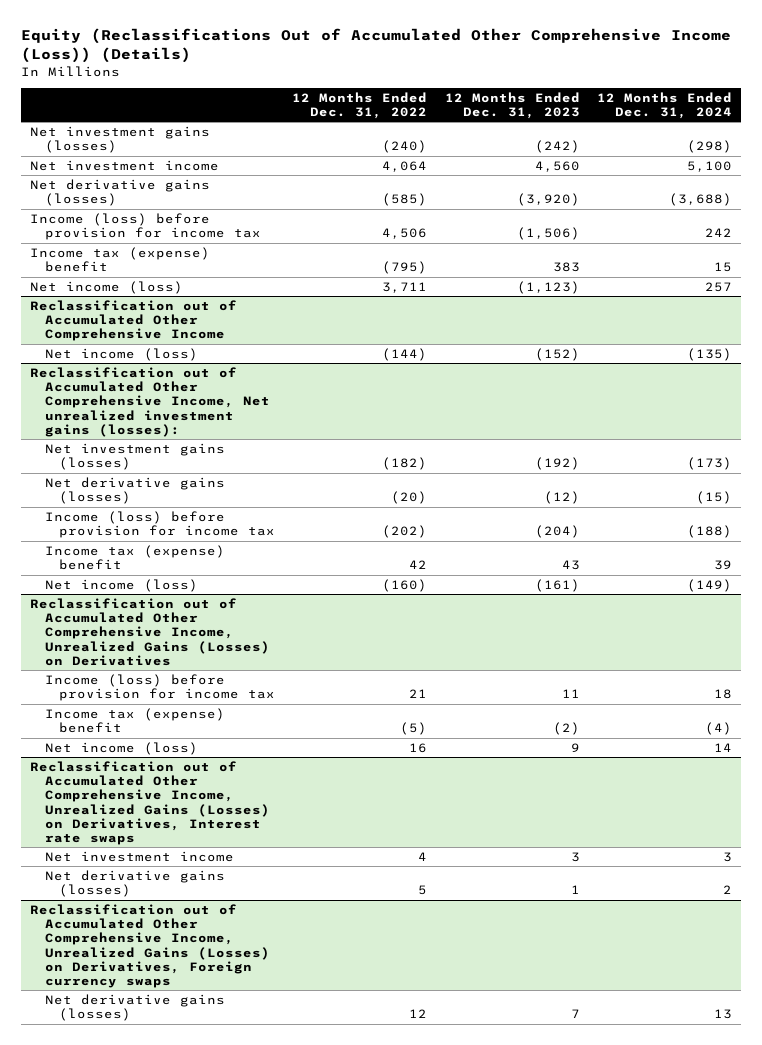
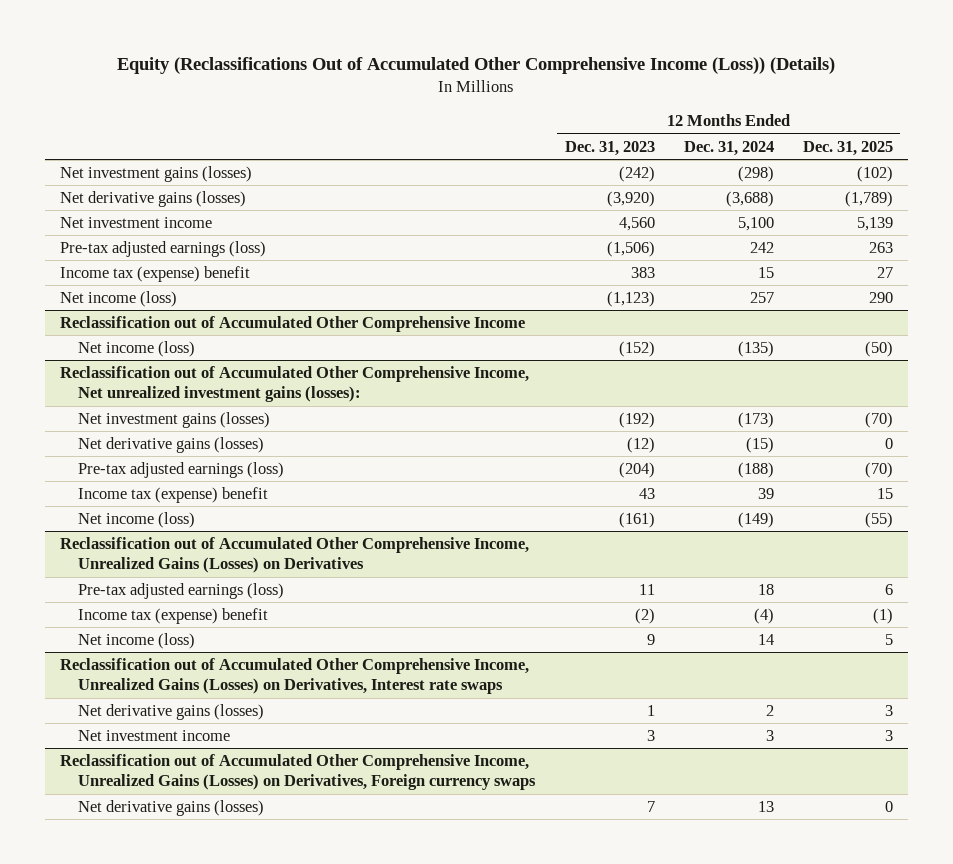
[292,91,428,119] 12 Months Ended Dec. 31, 2022 -> none
none -> [802,140,893,156] Dec. 31, 2025
[29,159,219,171] Net investment income -> [59,216,212,228] Net investment income
[29,212,261,241] Income (loss) before provision for income tax -> [59,240,266,257] Pre-tax adjusted earnings (loss)
[44,510,276,539] Income (loss) before provision for income tax -> [78,461,285,478] Pre-tax adjusted earnings (loss)
[44,673,276,702] Income (loss) before provision for income tax -> [78,582,285,599] Pre-tax adjusted earnings (loss)
[44,850,234,862] Net investment income -> [78,729,231,741] Net investment income

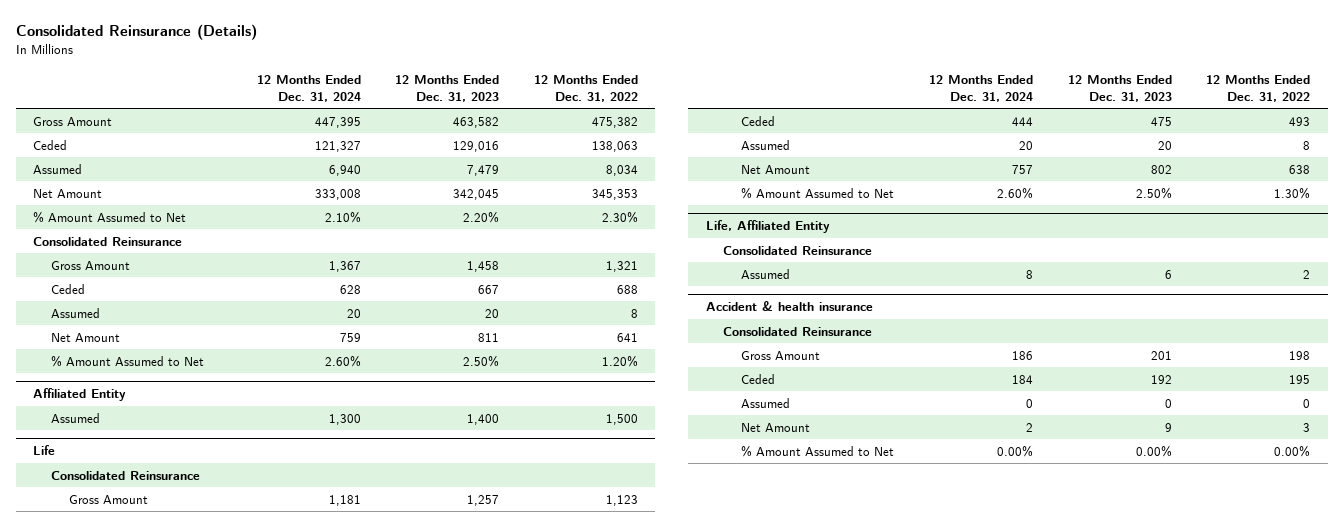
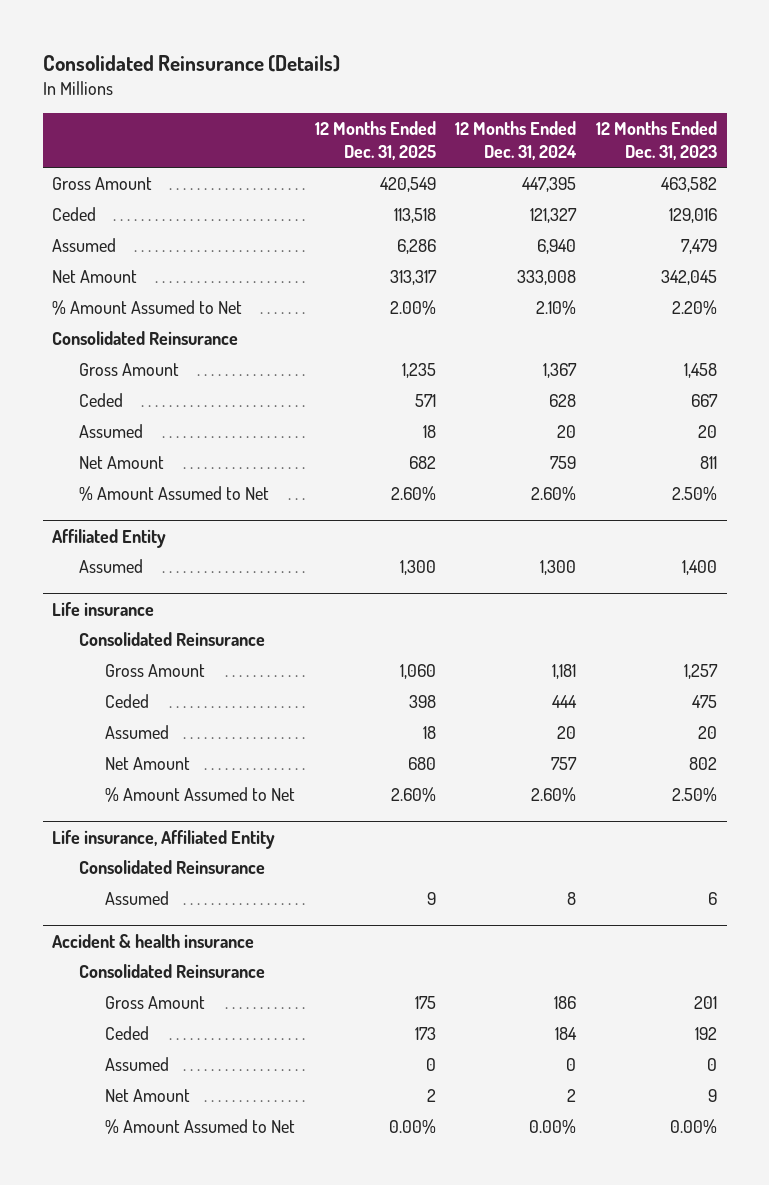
[534,74,639,102] 12 Months Ended Dec. 31, 2022 -> none
none -> [314,121,436,161] 12 Months Ended Dec. 31, 2025
[33,445,56,456] Life -> [52,601,155,616] Life insurance
[705,220,830,234] Life, Affiliated Entity -> [52,829,276,849] Life insurance, Affiliated Entity

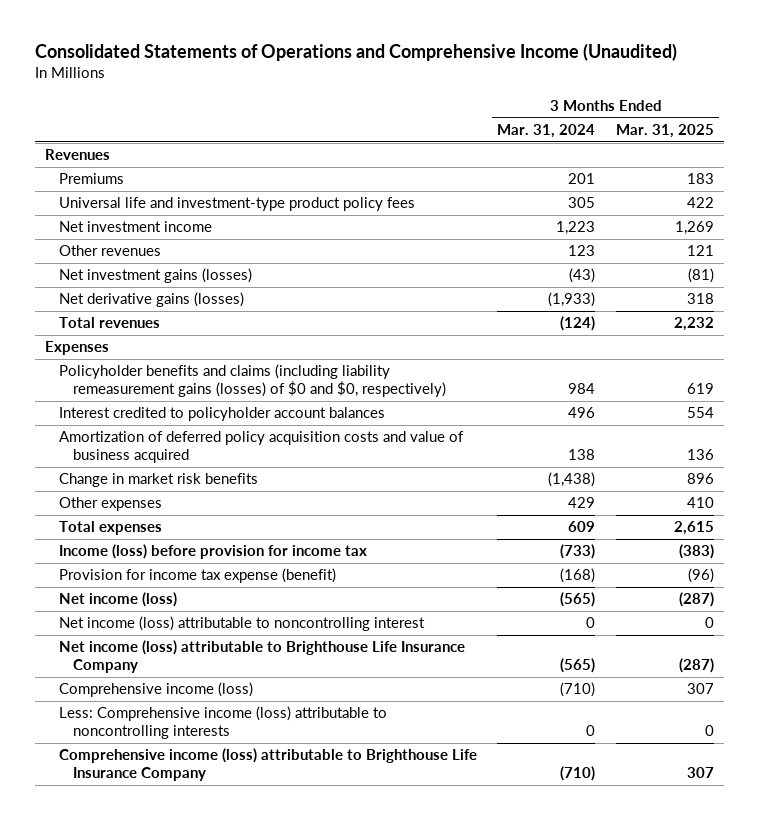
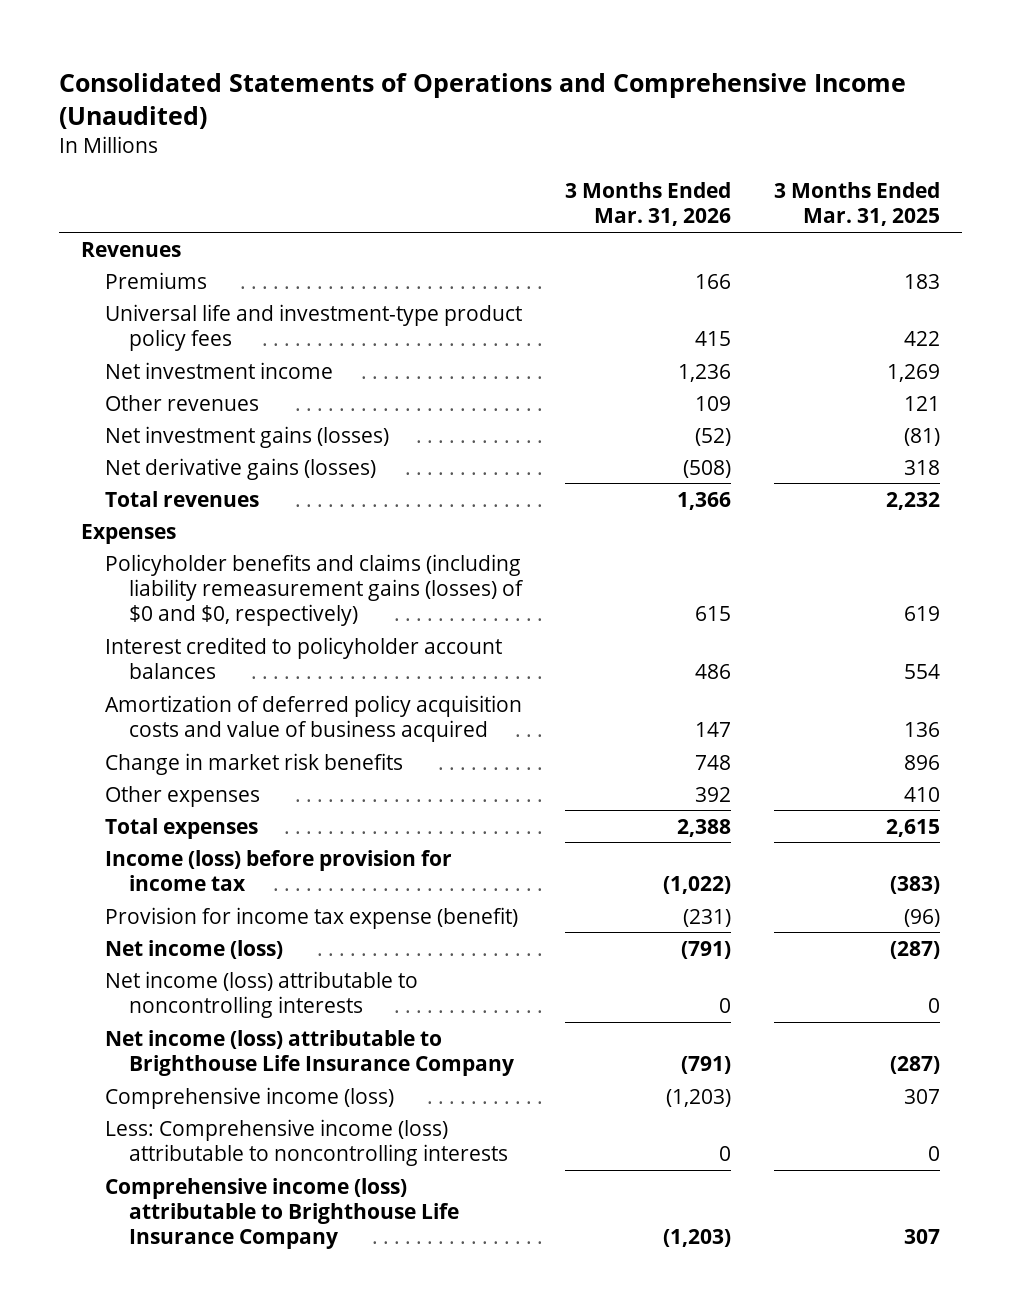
[497,124,596,139] Mar. 31, 2024 -> none
none -> [564,182,731,227] 3 Months Ended Mar. 31, 2026
[58,616,425,632] Net income (loss) attributable to noncontrolling interest -> [104,970,418,1019] Net income (loss) attributable to noncontrolling interests

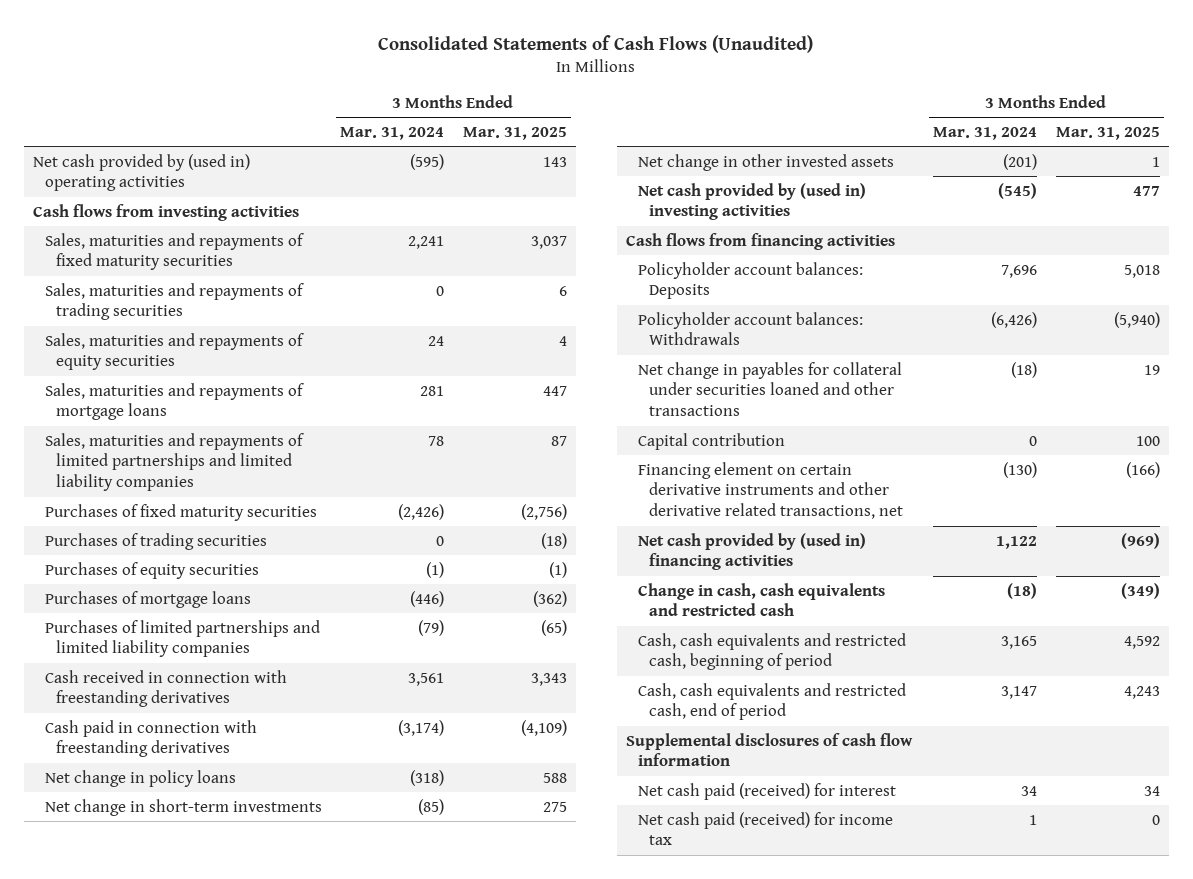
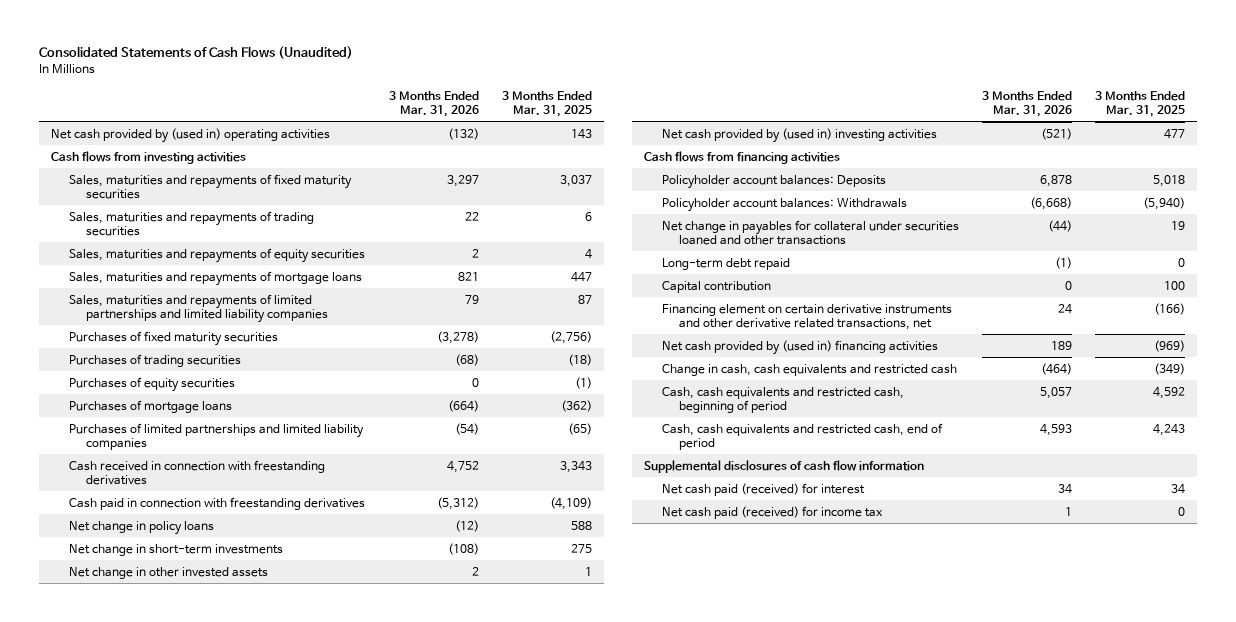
[340,126,445,140] Mar. 31, 2024 -> none
none -> [388,90,479,117] 3 Months Ended Mar. 31, 2026
none -> [661,257,790,270] Long-term debt repaid

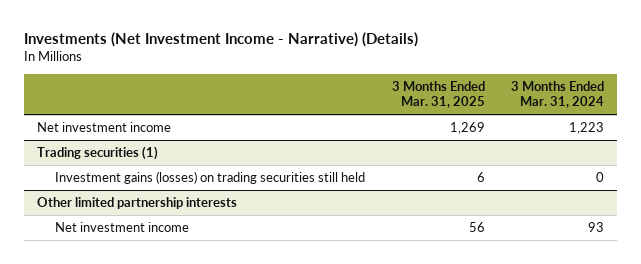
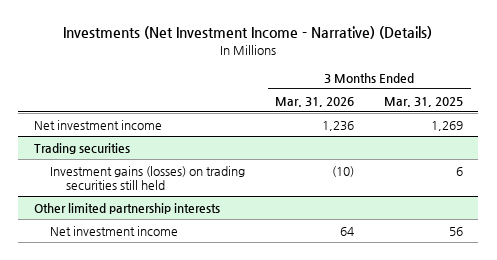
[511,81,605,109] 3 Months Ended Mar. 31, 2024 -> none
none -> [275,96,355,107] Mar. 31, 2026
[36,146,158,161] Trading securities (1) -> [33,142,130,154] Trading securities

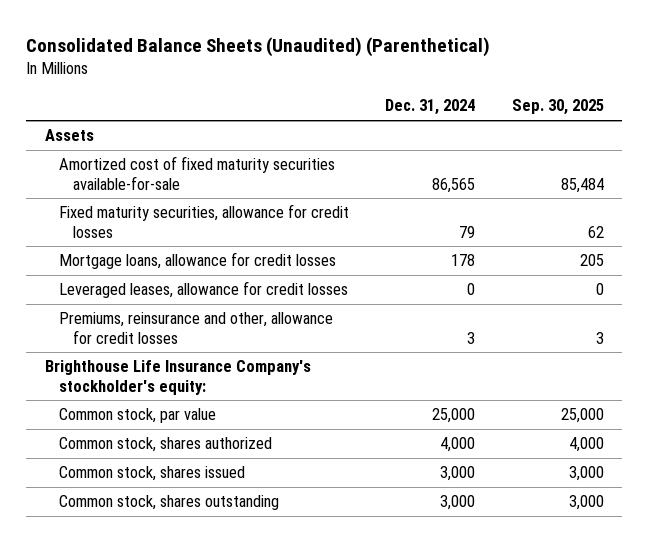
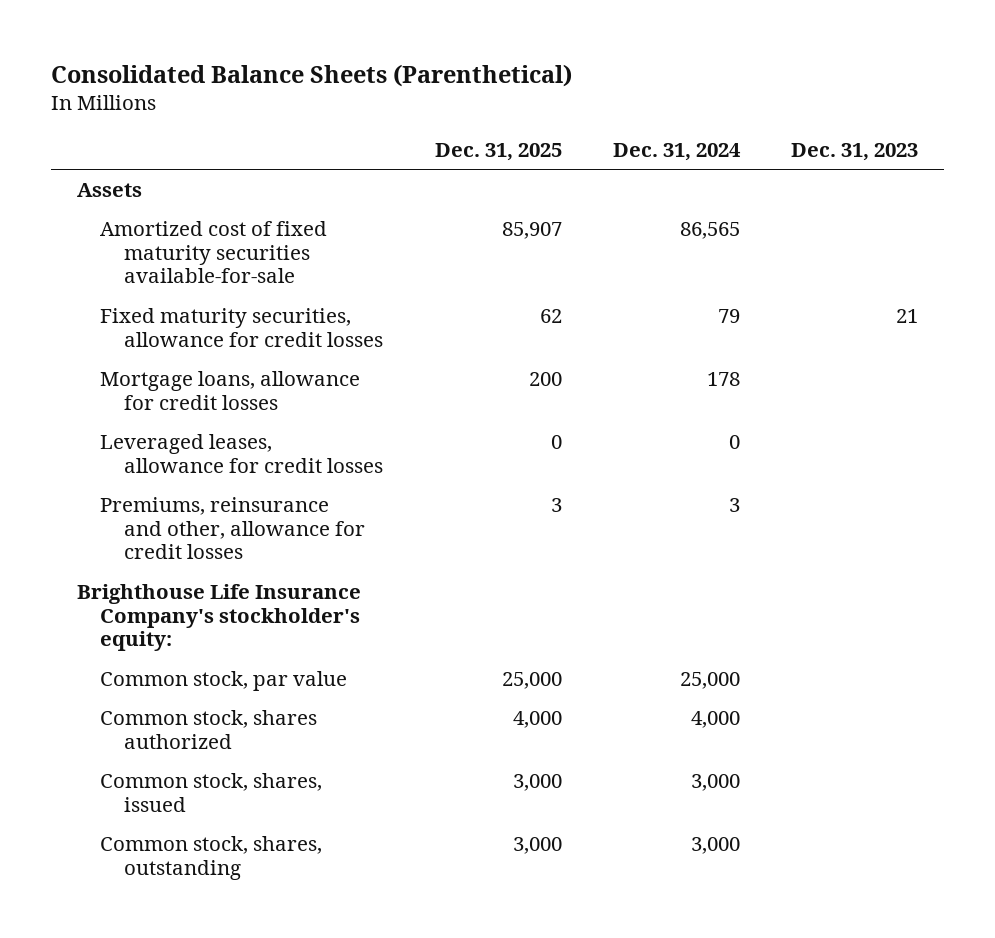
[26,37,491,58] Consolidated Balance Sheets (Unaudited) (Parenthetical) -> [51,63,573,87] Consolidated Balance Sheets (Parenthetical)
[511,99,604,116] Sep. 30, 2025 -> none
none -> [434,143,562,162] Dec. 31, 2025
none -> [791,143,919,162] Dec. 31, 2023
[58,466,245,482] Common stock, shares issued -> [100,772,323,812] Common stock, shares, issued
[58,495,279,511] Common stock, shares outstanding -> [100,835,323,880] Common stock, shares, outstanding

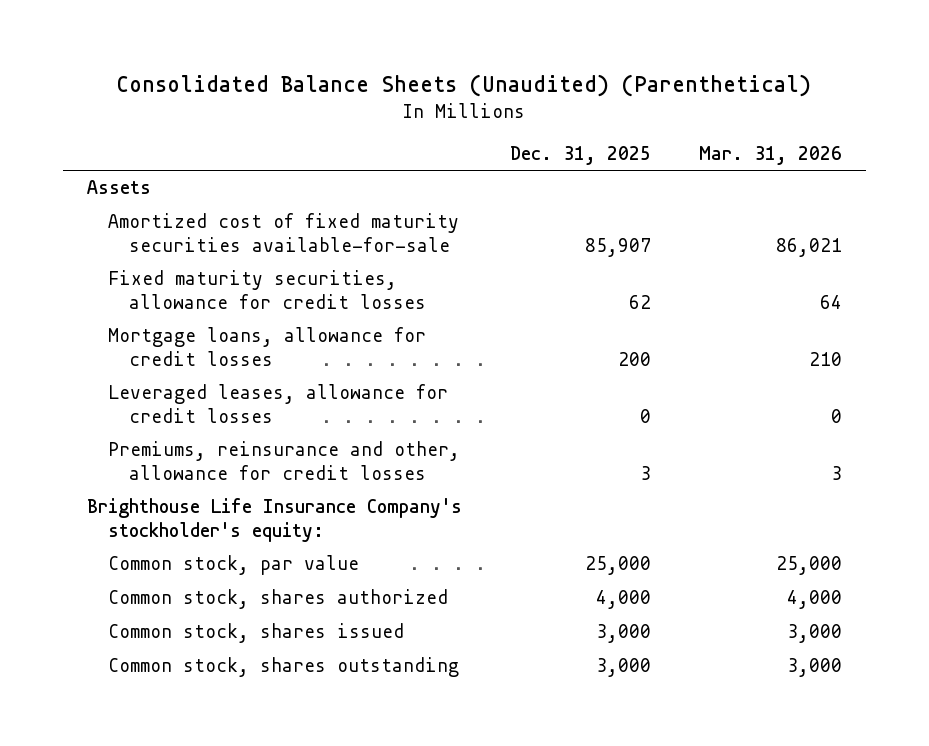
[51,63,573,87] Consolidated Balance Sheets (Parenthetical) -> [116,74,812,98] Consolidated Balance Sheets (Unaudited) (Parenthetical)
[613,143,742,162] Dec. 31, 2024 -> none
[791,143,919,162] Dec. 31, 2023 -> none
none -> [699,145,843,165] Mar. 31, 2026
[100,772,323,812] Common stock, shares, issued -> [107,623,404,644] Common stock, shares issued
[100,835,323,880] Common stock, shares, outstanding -> [107,657,459,678] Common stock, shares outstanding

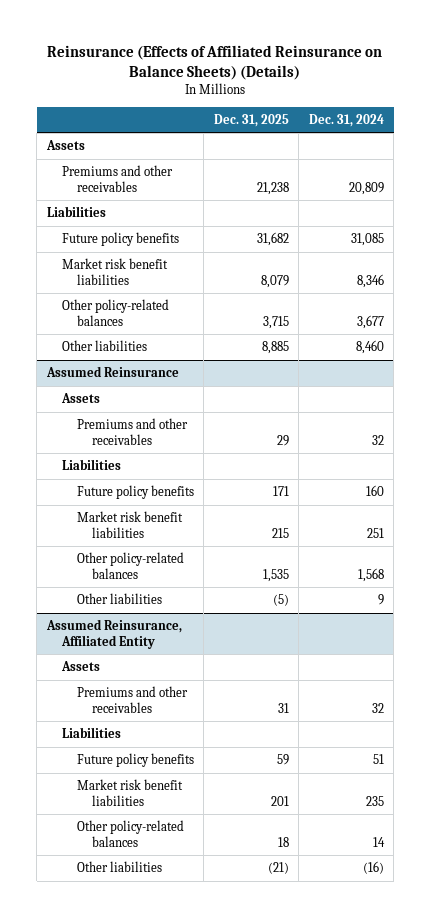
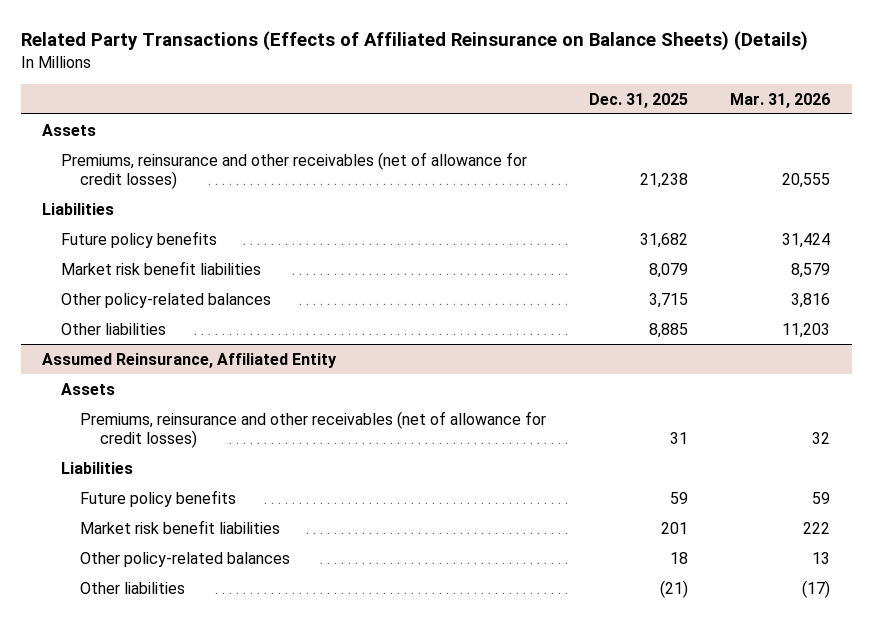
[47,44,383,80] Reinsurance (Effects of Affiliated Reinsurance on Balance Sheets) (Details) -> [20,30,808,51] Related Party Transactions (Effects of Affiliated Reinsurance on Balance Sheets) (Details)
[308,113,384,127] Dec. 31, 2024 -> none
none -> [730,92,831,108] Mar. 31, 2026
[61,165,173,192] Premiums and other receivables -> [61,151,528,189] Premiums, reinsurance and other receivables (net of allowance for credit losses)
[45,366,179,378] Assumed Reinsurance -> none
[60,393,100,404] Assets -> none
[76,418,188,445] Premiums and other receivables -> none
[61,459,121,471] Liabilities -> none
[76,485,194,500] Future policy benefits -> none
[76,511,183,538] Market risk benefit liabilities -> none
[76,552,184,579] Other policy-related balances -> none
[76,593,162,605] Other liabilities -> none
[76,686,188,713] Premiums and other receivables -> [80,410,547,448] Premiums, reinsurance and other receivables (net of allowance for credit losses)

